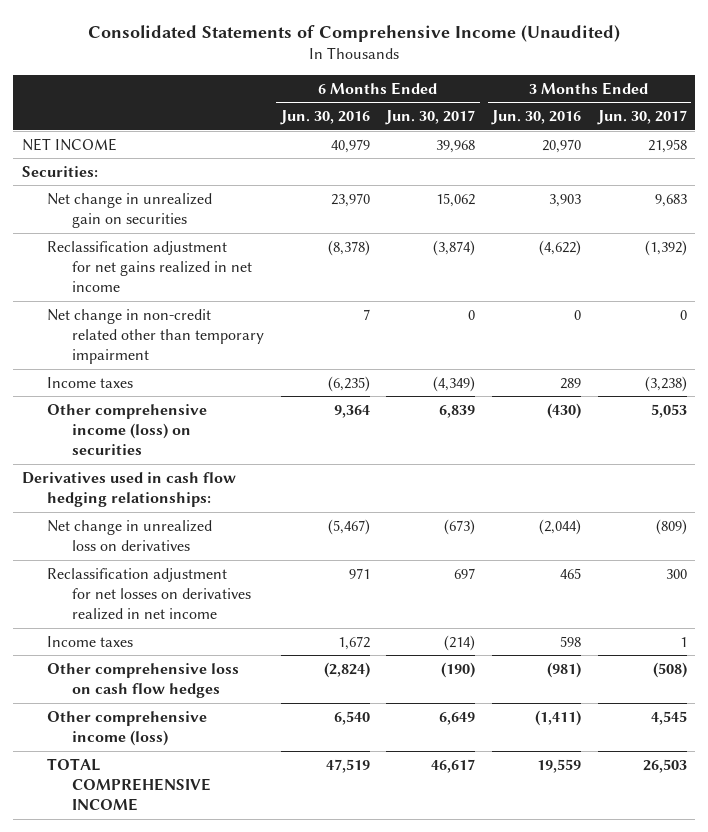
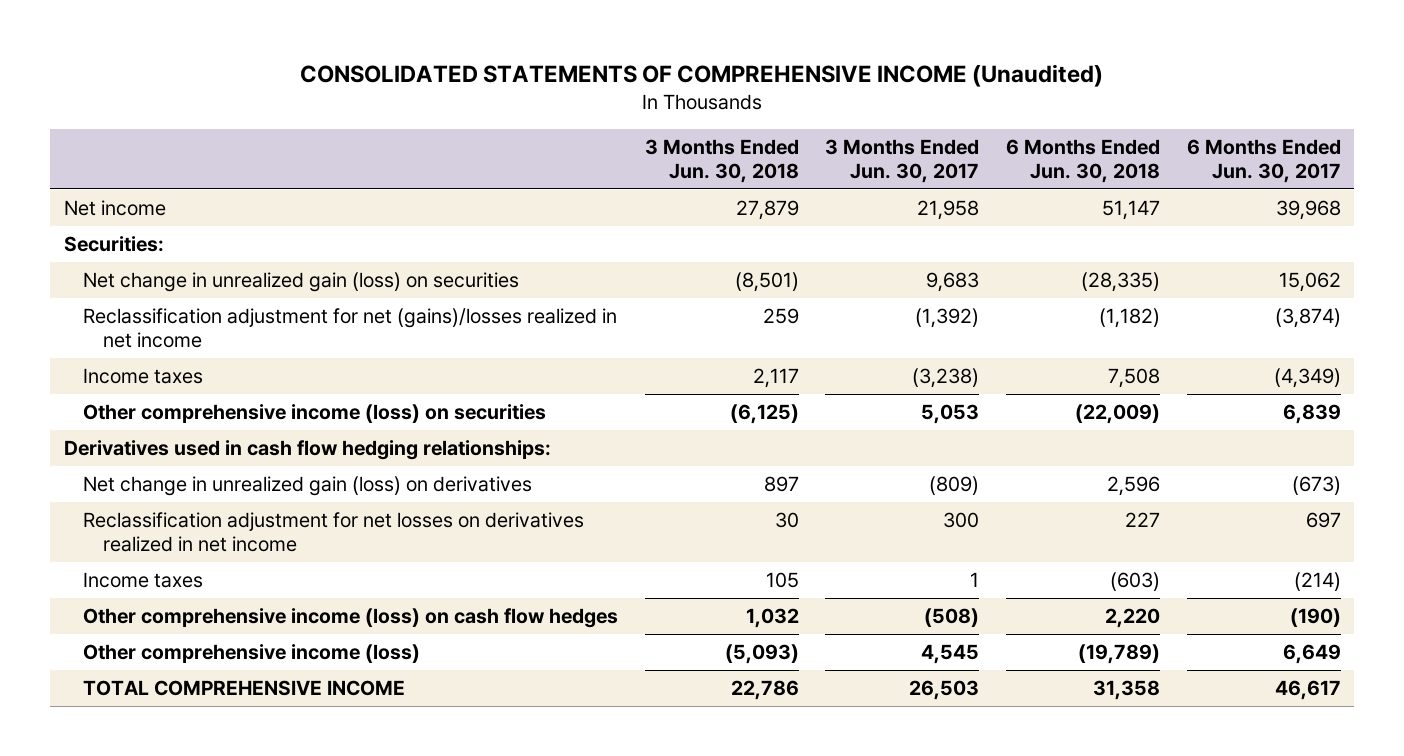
[88,24,621,42] Consolidated Statements of Comprehensive Income (Unaudited) -> [300,63,1104,87] CONSOLIDATED STATEMENTS OF COMPREHENSIVE INCOME (Unaudited)
[279,110,370,126] Jun. 30, 2016 -> none
[491,110,582,126] Jun. 30, 2016 -> none
none -> [644,138,799,183] 3 Months Ended Jun. 30, 2018
none -> [1005,138,1160,183] 6 Months Ended Jun. 30, 2018
[21,137,117,151] NET INCOME -> [63,200,166,217] Net income
[46,308,264,365] Net change in non-credit related other than temporary impairment -> none
[46,192,212,229] Net change in unrealized gain on securities -> [83,272,520,293] Net change in unrealized gain (loss) on securities
[46,240,252,293] Reclassification adjustment for net gains realized in net income -> [83,308,618,349] Reclassification adjustment for net (gains)/losses realized in net income
[46,519,212,552] Net change in unrealized loss on derivatives -> [83,476,533,497] Net change in unrealized gain (loss) on derivatives
[46,662,239,699] Other comprehensive loss on cash flow hedges -> [83,608,619,629] Other comprehensive income (loss) on cash flow hedges

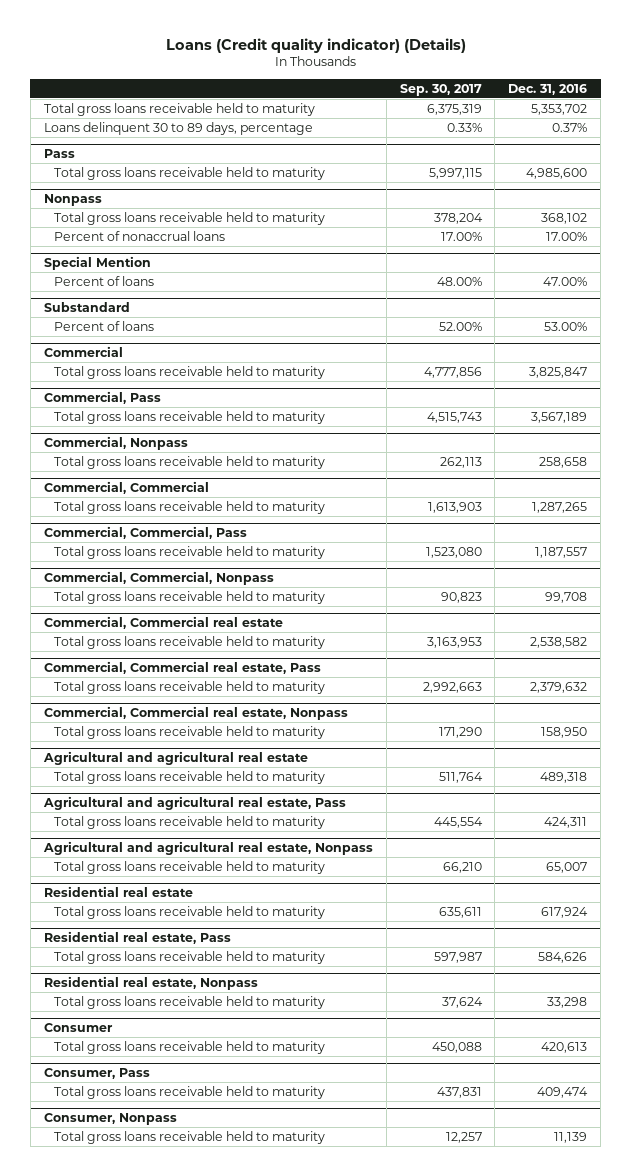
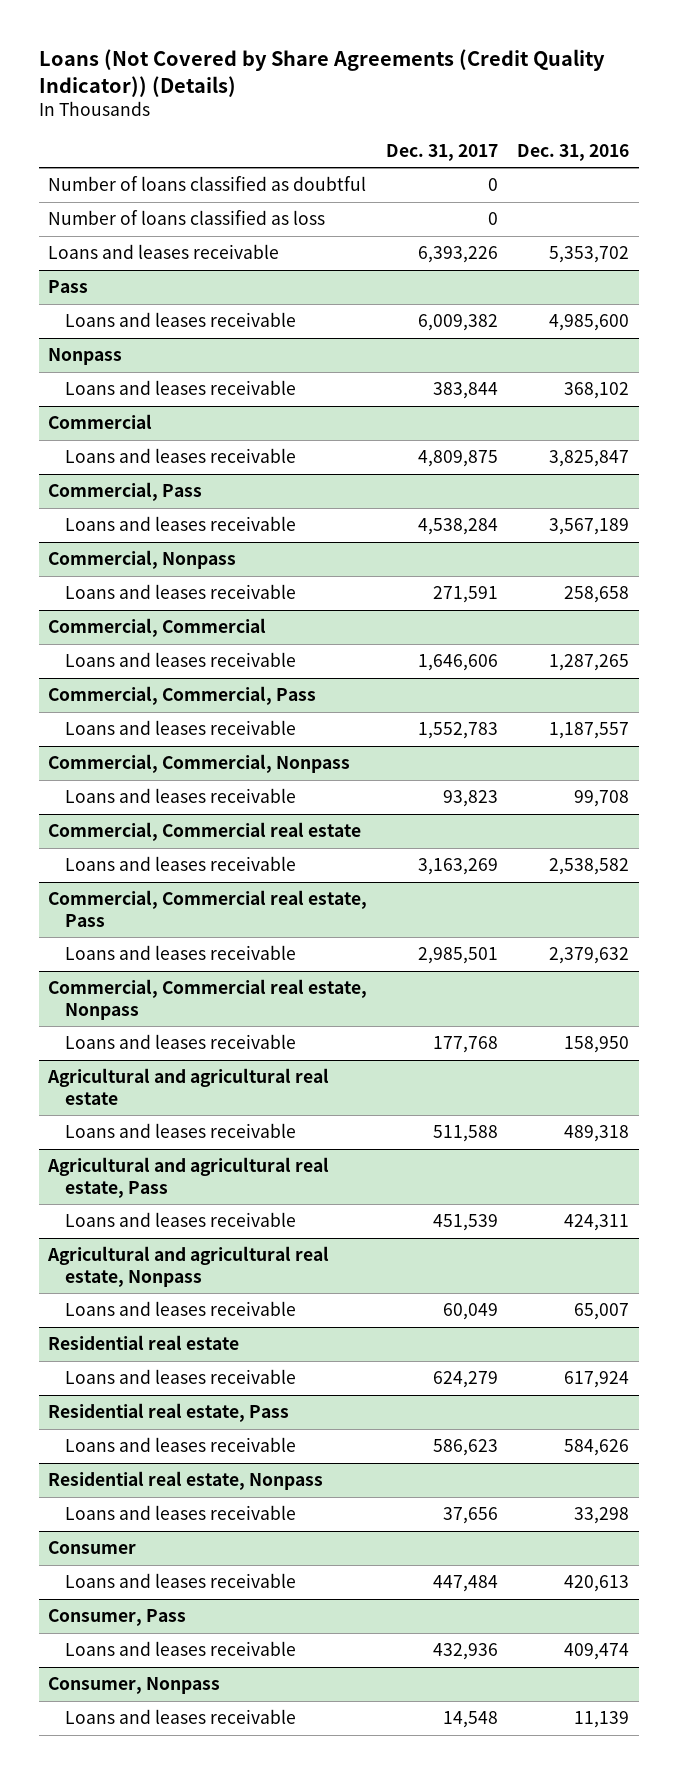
[165,37,466,53] Loans (Credit quality indicator) (Details) -> [38,48,605,97] Loans (Not Covered by Share Agreements (Credit Quality Indicator)) (Details)
[399,83,482,96] Sep. 30, 2017 -> none
none -> [386,144,499,162] Dec. 31, 2017
[43,121,313,135] Loans delinquent 30 to 89 days, percentage -> none
none -> [48,176,367,192] Number of loans classified as doubtful
none -> [48,210,326,226] Number of loans classified as loss
[43,102,315,116] Total gross loans receivable held to maturity -> [48,244,280,260] Loans and leases receivable
[53,166,325,180] Total gross loans receivable held to maturity -> [64,312,296,328] Loans and leases receivable
[53,230,225,241] Percent of nonaccrual loans -> none
[43,255,151,270] Special Mention -> none
[53,275,154,286] Percent of loans -> none
[43,301,130,312] Substandard -> none
[53,320,154,331] Percent of loans -> none
[53,211,325,225] Total gross loans receivable held to maturity -> [64,380,296,396] Loans and leases receivable
[53,365,325,379] Total gross loans receivable held to maturity -> [64,448,296,464] Loans and leases receivable
[53,410,325,424] Total gross loans receivable held to maturity -> [64,516,296,532] Loans and leases receivable
[53,455,325,469] Total gross loans receivable held to maturity -> [64,584,296,600] Loans and leases receivable
[53,500,325,514] Total gross loans receivable held to maturity -> [64,652,296,668] Loans and leases receivable
[53,545,325,559] Total gross loans receivable held to maturity -> [64,720,296,736] Loans and leases receivable
[53,590,325,604] Total gross loans receivable held to maturity -> [64,788,296,804] Loans and leases receivable
[53,635,325,649] Total gross loans receivable held to maturity -> [64,856,296,872] Loans and leases receivable
[53,680,325,694] Total gross loans receivable held to maturity -> [64,945,296,961] Loans and leases receivable
[53,725,325,739] Total gross loans receivable held to maturity -> [64,1034,296,1050] Loans and leases receivable
[53,770,325,784] Total gross loans receivable held to maturity -> [64,1123,296,1139] Loans and leases receivable
[53,815,325,829] Total gross loans receivable held to maturity -> [64,1212,296,1228] Loans and leases receivable
[53,860,325,874] Total gross loans receivable held to maturity -> [64,1301,296,1317] Loans and leases receivable
[53,905,325,919] Total gross loans receivable held to maturity -> [64,1369,296,1385] Loans and leases receivable
[53,950,325,964] Total gross loans receivable held to maturity -> [64,1437,296,1453] Loans and leases receivable
[53,995,325,1009] Total gross loans receivable held to maturity -> [64,1505,296,1521] Loans and leases receivable
[53,1040,325,1054] Total gross loans receivable held to maturity -> [64,1573,296,1589] Loans and leases receivable
[53,1085,325,1099] Total gross loans receivable held to maturity -> [64,1641,296,1657] Loans and leases receivable
[53,1130,325,1144] Total gross loans receivable held to maturity -> [64,1709,296,1725] Loans and leases receivable

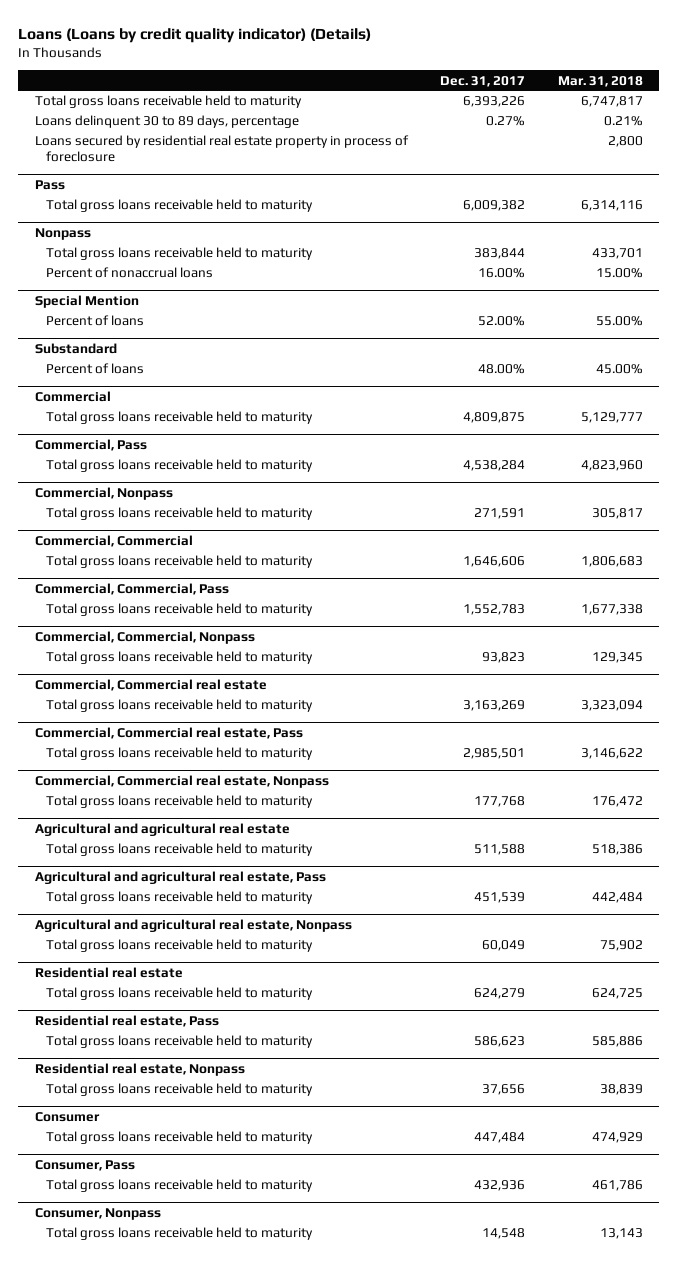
[38,48,605,97] Loans (Not Covered by Share Agreements (Credit Quality Indicator)) (Details) -> [18,27,372,43] Loans (Loans by credit quality indicator) (Details)
[517,144,630,162] Dec. 31, 2016 -> none
none -> [557,75,643,87] Mar. 31, 2018
[48,176,367,192] Number of loans classified as doubtful -> none
[48,210,326,226] Number of loans classified as loss -> none
[48,244,280,260] Loans and leases receivable -> [34,95,302,109] Total gross loans receivable held to maturity
none -> [34,115,299,129] Loans delinquent 30 to 89 days, percentage
none -> [34,135,409,163] Loans secured by residential real estate property in process of foreclosure
[64,312,296,328] Loans and leases receivable -> [45,199,313,213] Total gross loans receivable held to maturity
[64,380,296,396] Loans and leases receivable -> [45,247,313,261] Total gross loans receivable held to maturity
none -> [45,267,213,279] Percent of nonaccrual loans
none -> [34,295,139,309] Special Mention
none -> [45,315,144,327] Percent of loans
none -> [34,343,117,355] Substandard
none -> [45,363,144,375] Percent of loans
[64,448,296,464] Loans and leases receivable -> [45,411,313,425] Total gross loans receivable held to maturity
[64,516,296,532] Loans and leases receivable -> [45,459,313,473] Total gross loans receivable held to maturity
[64,584,296,600] Loans and leases receivable -> [45,507,313,521] Total gross loans receivable held to maturity
[64,652,296,668] Loans and leases receivable -> [45,555,313,569] Total gross loans receivable held to maturity
[64,720,296,736] Loans and leases receivable -> [45,603,313,617] Total gross loans receivable held to maturity
[64,788,296,804] Loans and leases receivable -> [45,651,313,665] Total gross loans receivable held to maturity
[64,856,296,872] Loans and leases receivable -> [45,699,313,713] Total gross loans receivable held to maturity
[64,945,296,961] Loans and leases receivable -> [45,747,313,761] Total gross loans receivable held to maturity
[64,1034,296,1050] Loans and leases receivable -> [45,795,313,809] Total gross loans receivable held to maturity
[64,1123,296,1139] Loans and leases receivable -> [45,843,313,857] Total gross loans receivable held to maturity
[64,1212,296,1228] Loans and leases receivable -> [45,891,313,905] Total gross loans receivable held to maturity
[64,1301,296,1317] Loans and leases receivable -> [45,939,313,953] Total gross loans receivable held to maturity
[64,1369,296,1385] Loans and leases receivable -> [45,987,313,1001] Total gross loans receivable held to maturity
[64,1437,296,1453] Loans and leases receivable -> [45,1035,313,1049] Total gross loans receivable held to maturity
[64,1505,296,1521] Loans and leases receivable -> [45,1083,313,1097] Total gross loans receivable held to maturity
[64,1573,296,1589] Loans and leases receivable -> [45,1131,313,1145] Total gross loans receivable held to maturity
[64,1641,296,1657] Loans and leases receivable -> [45,1179,313,1193] Total gross loans receivable held to maturity
[64,1709,296,1725] Loans and leases receivable -> [45,1227,313,1241] Total gross loans receivable held to maturity

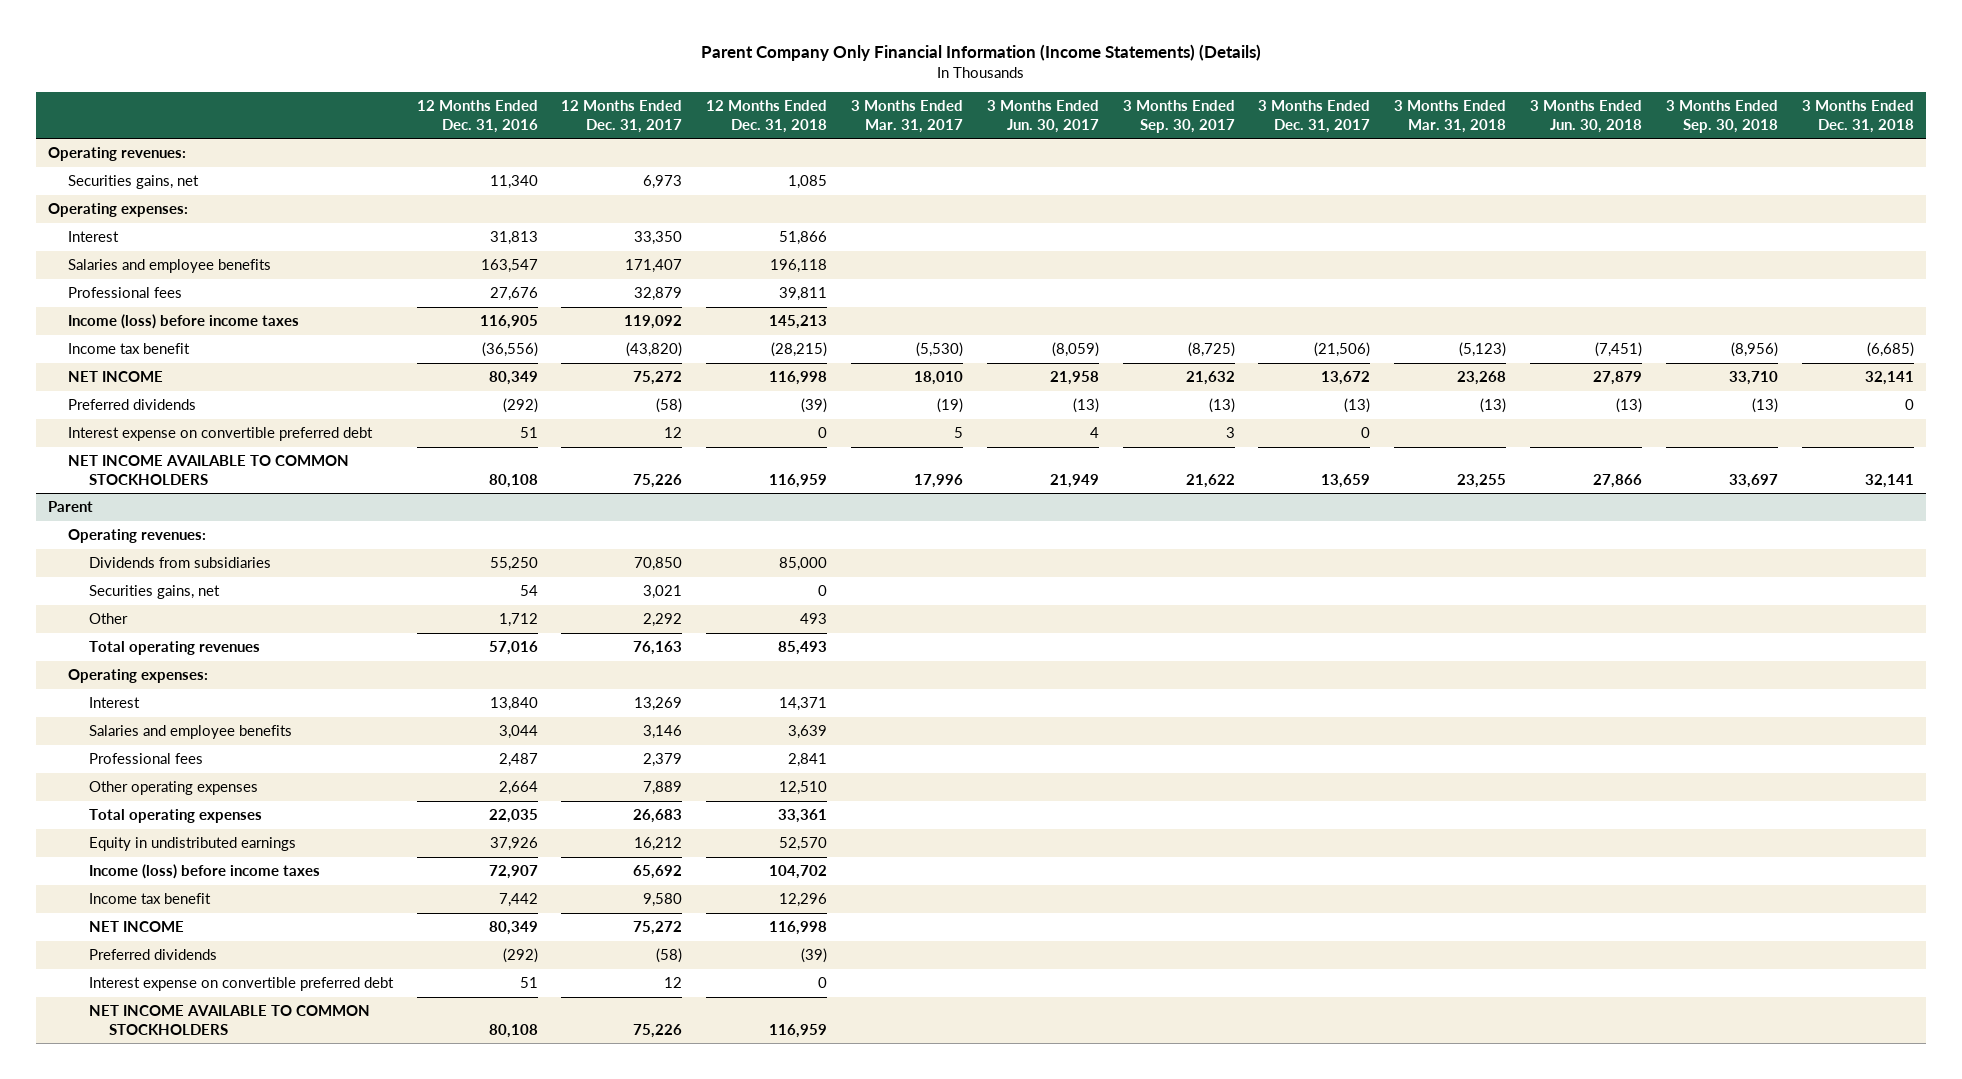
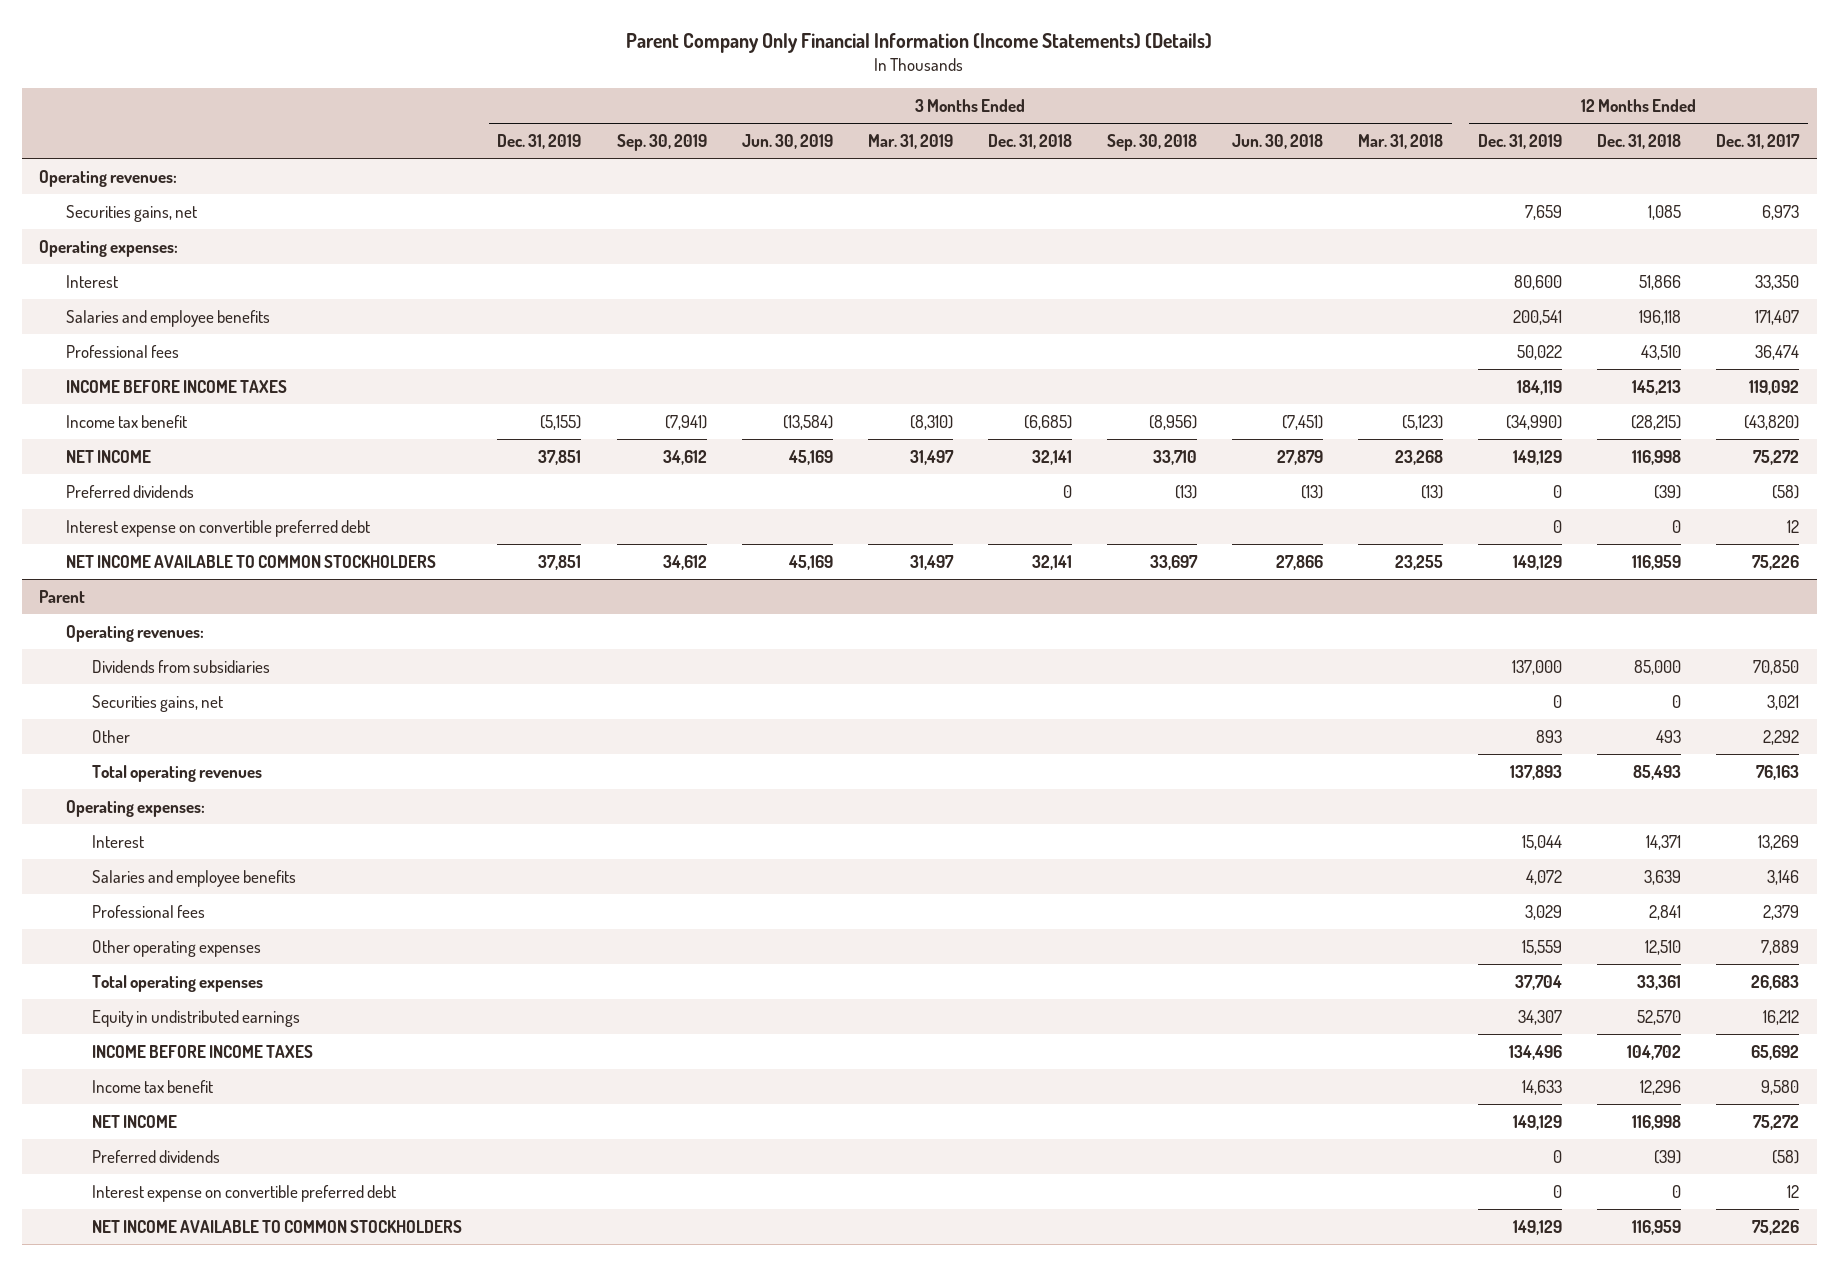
[416,100,538,133] 12 Months Ended Dec. 31, 2016 -> none
[851,100,964,133] 3 Months Ended Mar. 31, 2017 -> none
[986,100,1099,133] 3 Months Ended Jun. 30, 2017 -> none
[1122,100,1235,133] 3 Months Ended Sep. 30, 2017 -> none
[1258,100,1371,133] 3 Months Ended Dec. 31, 2017 -> none
none -> [497,134,582,150] Dec. 31, 2019
none -> [616,134,707,152] Sep. 30, 2019
none -> [741,134,833,150] Jun. 30, 2019
none -> [867,134,953,150] Mar. 31, 2019
none -> [1478,134,1563,150] Dec. 31, 2019
[634,287,683,302] 32,879 -> [1755,344,1800,360] 36,474
[779,287,828,302] 39,811 -> [1641,344,1682,360] 43,510
[68,314,300,330] Income (loss) before income taxes -> [65,379,287,393] INCOME BEFORE INCOME TAXES
[88,864,320,880] Income (loss) before income taxes -> [92,1044,314,1058] INCOME BEFORE INCOME TAXES

